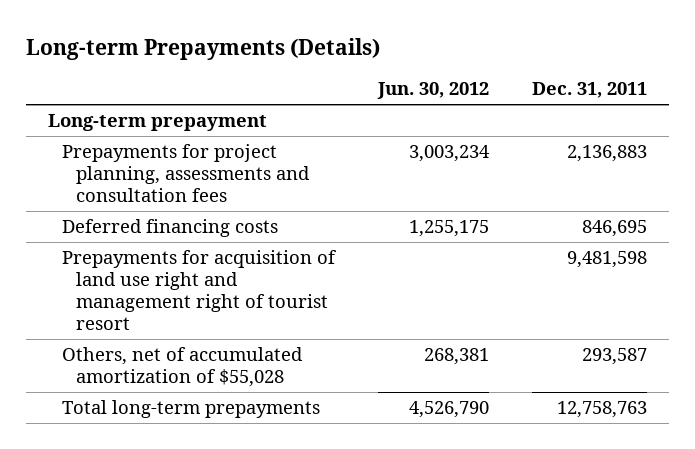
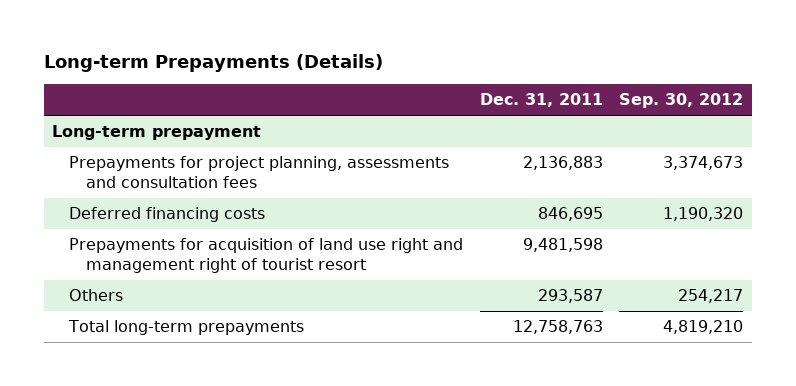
[377,82,490,100] Jun. 30, 2012 -> none
none -> [619,93,744,109] Sep. 30, 2012
[61,347,303,388] Others, net of accumulated amortization of $55,028 -> [69,289,124,302] Others

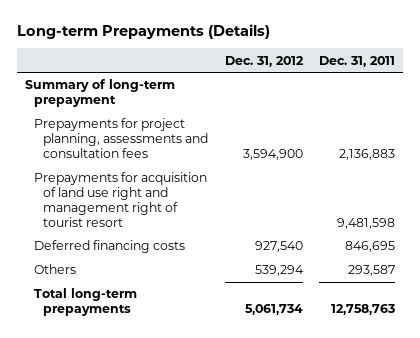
[619,93,744,109] Sep. 30, 2012 -> none
none -> [224,55,304,67] Dec. 31, 2012
[52,125,262,141] Long-term prepayment -> [24,79,175,108] Summary of long-term prepayment
[69,207,266,223] Deferred financing costs -> [33,240,185,254] Deferred financing costs

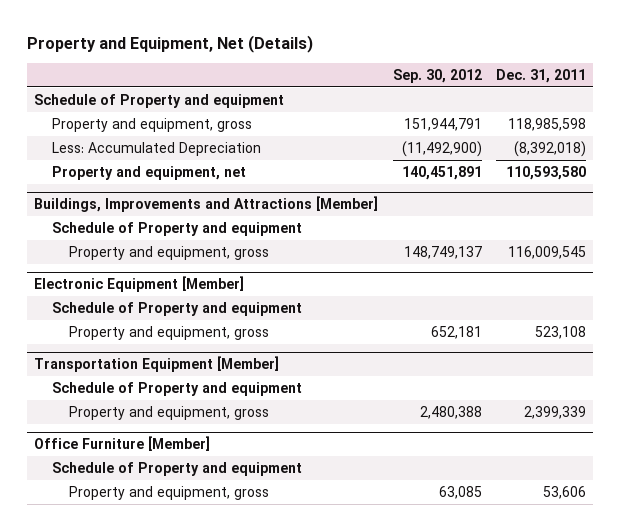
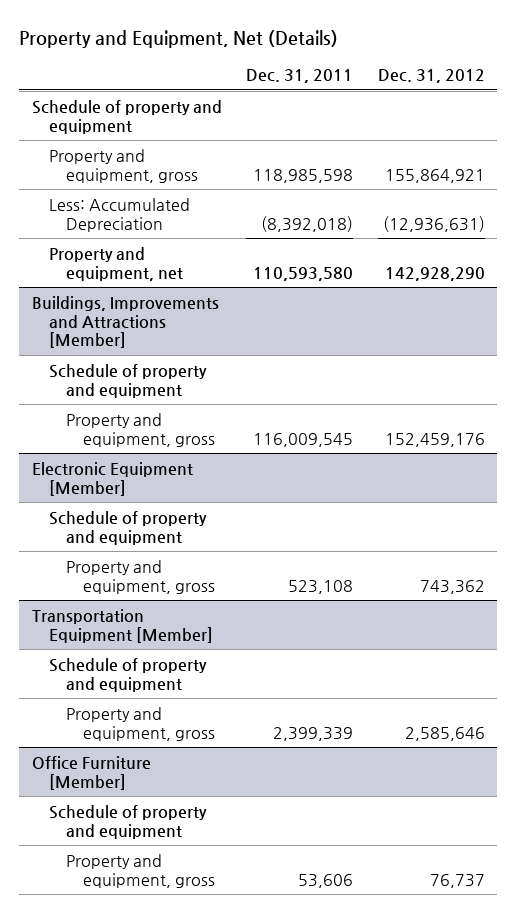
[392,68,482,83] Sep. 30, 2012 -> none
none -> [377,68,485,83] Dec. 31, 2012
[34,93,285,108] Schedule of Property and equipment -> [31,99,222,134] Schedule of property and equipment
[51,221,302,236] Schedule of Property and equipment -> [48,363,207,398] Schedule of property and equipment
[51,301,302,316] Schedule of Property and equipment -> [48,510,207,545] Schedule of property and equipment
[51,381,302,396] Schedule of Property and equipment -> [48,657,207,692] Schedule of property and equipment
[51,461,302,476] Schedule of Property and equipment -> [48,804,207,839] Schedule of property and equipment

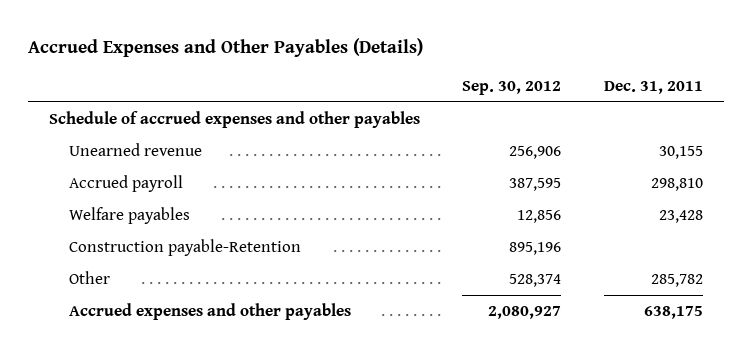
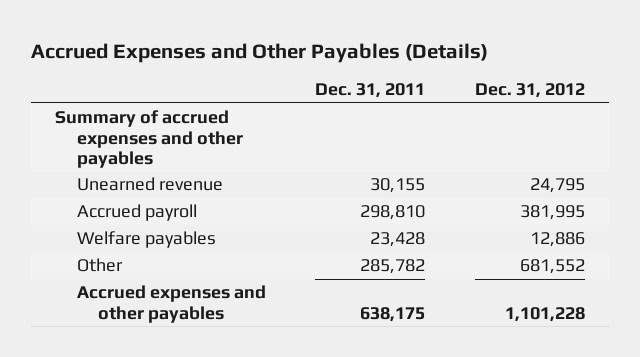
[462,80,562,95] Sep. 30, 2012 -> none
none -> [474,83,585,99] Dec. 31, 2012
[48,111,420,129] Schedule of accrued expenses and other payables -> [55,110,243,168] Summary of accrued expenses and other payables
[69,239,302,257] Construction payable-Retention -> none

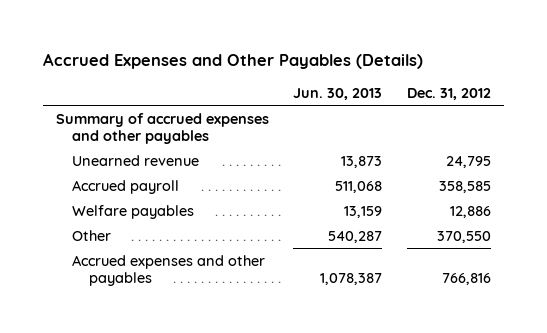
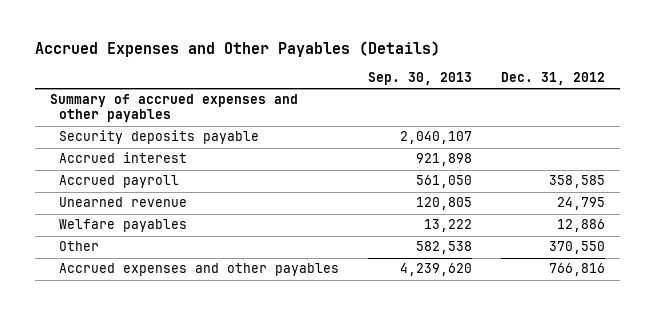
[293,87,383,100] Jun. 30, 2013 -> none
none -> [368,72,473,86] Sep. 30, 2013
none -> [58,130,259,145] Security deposits payable
none -> [58,152,187,164] Accrued interest
[72,154,200,166] Unearned revenue -> [58,197,187,208] Unearned revenue

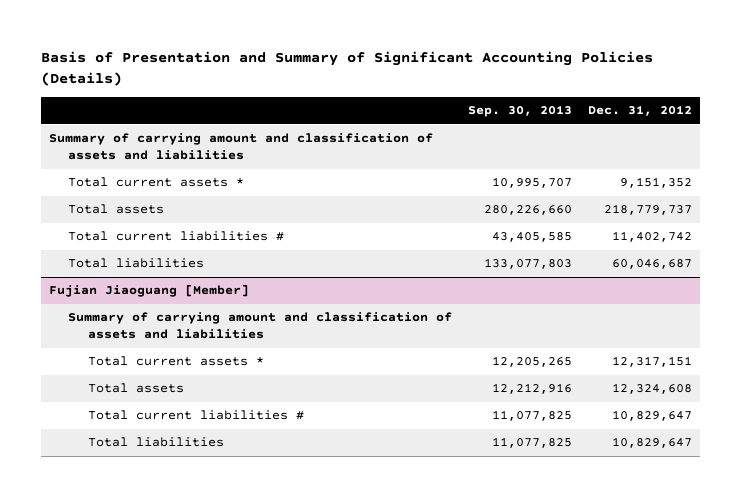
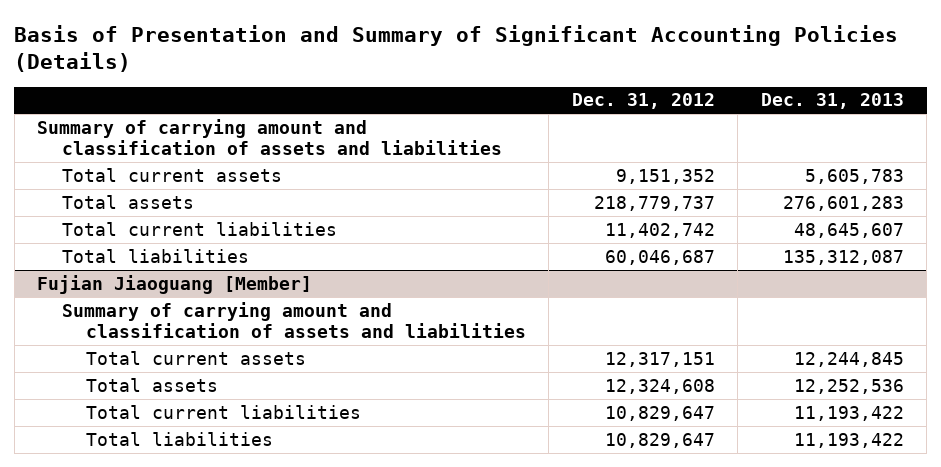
[468,105,573,118] Sep. 30, 2013 -> none
none -> [760,93,904,110] Dec. 31, 2013
[68,177,245,188] Total current assets * -> [61,167,282,182] Total current assets
[68,231,285,242] Total current liabilities # -> [61,221,337,236] Total current liabilities
[87,356,264,367] Total current assets * -> [85,350,306,365] Total current assets
[87,410,304,421] Total current liabilities # -> [85,404,361,419] Total current liabilities

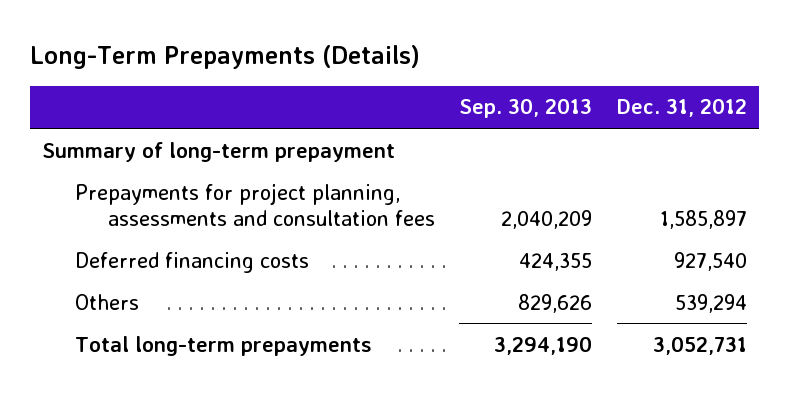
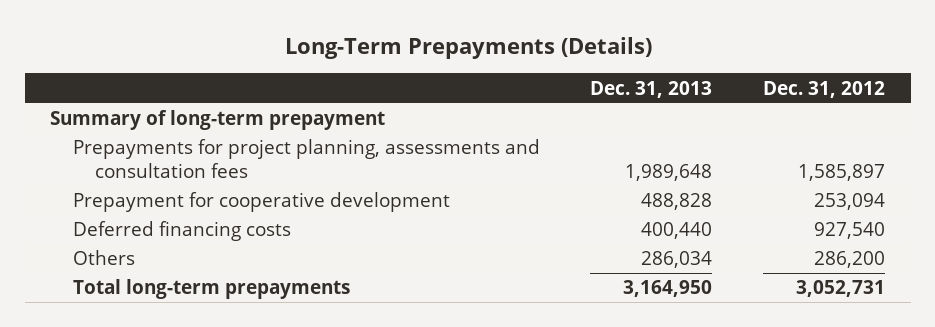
[459,98,593,119] Sep. 30, 2013 -> none
none -> [590,80,713,98] Dec. 31, 2013
none -> [72,192,450,213] Prepayment for cooperative development
[674,293,747,313] 539,294 -> [814,251,886,269] 286,200

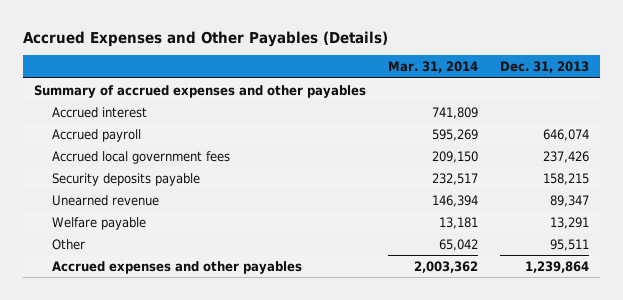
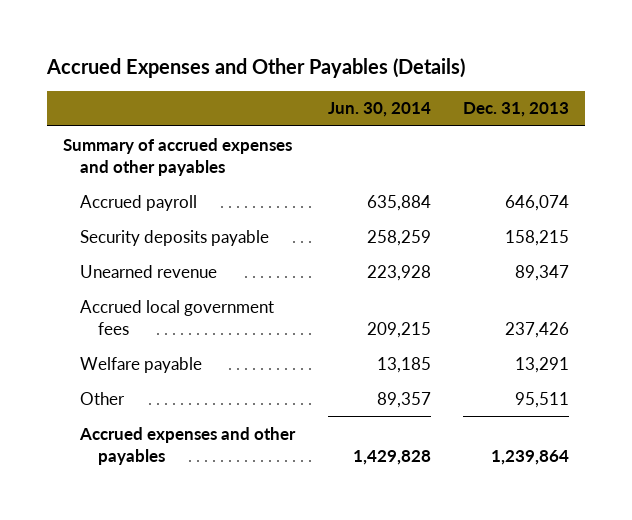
[388,60,479,73] Mar. 31, 2014 -> none
none -> [327,102,431,118] Jun. 30, 2014
[51,106,147,118] Accrued interest -> none
[51,150,230,164] Accrued local government fees -> [80,299,275,335] Accrued local government fees

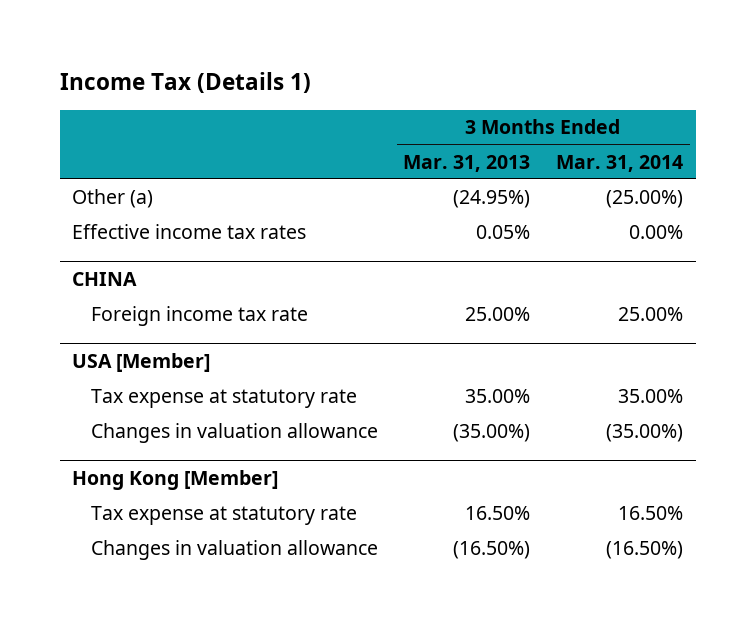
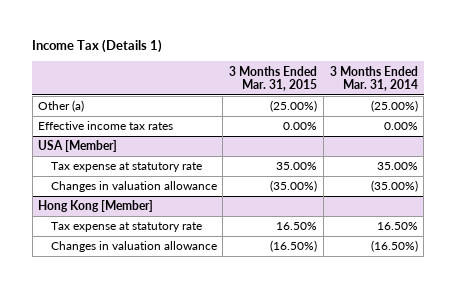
[403,154,531,172] Mar. 31, 2013 -> none
none -> [229,65,318,91] 3 Months Ended Mar. 31, 2015
[72,272,138,287] CHINA -> none
[90,306,308,327] Foreign income tax rate -> none

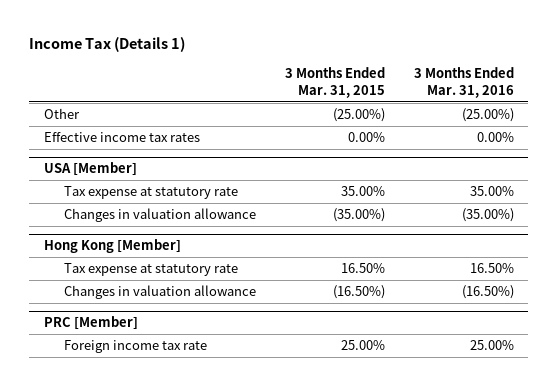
[329,65,418,91] 3 Months Ended Mar. 31, 2014 -> none
none -> [413,67,514,98] 3 Months Ended Mar. 31, 2016
[38,100,85,113] Other (a) -> [43,108,80,120] Other
none -> [43,316,138,331] PRC [Member]
none -> [63,340,207,354] Foreign income tax rate

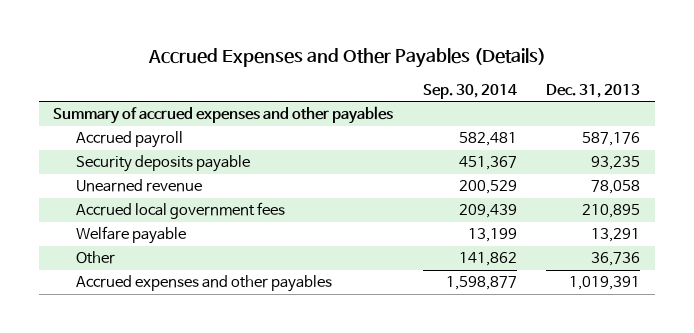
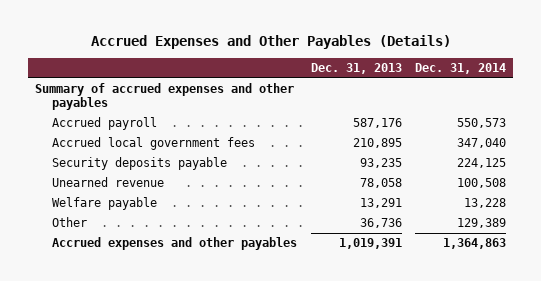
[422,83,517,99] Sep. 30, 2014 -> none
none -> [415,63,507,75] Dec. 31, 2014
[75,202,285,220] Accrued local government fees -> [52,137,256,151] Accrued local government fees

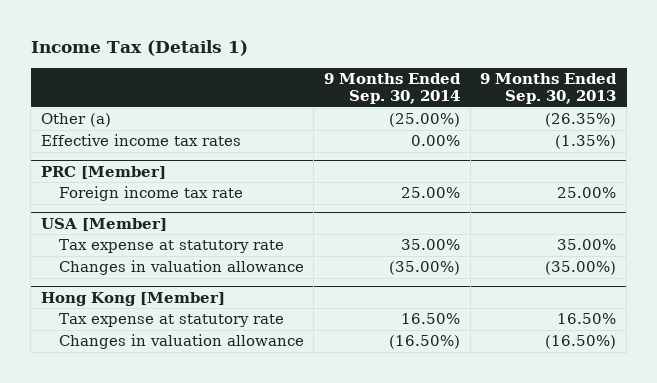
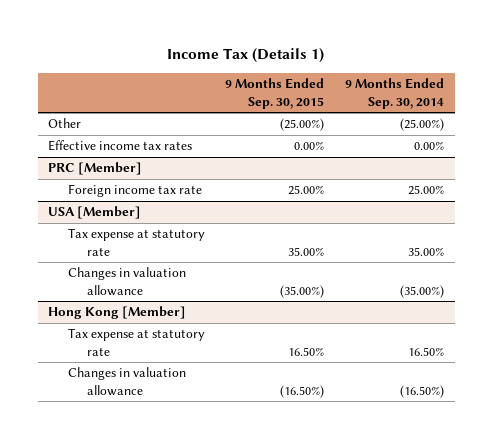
[480,73,618,104] 9 Months Ended Sep. 30, 2013 -> none
none -> [225,78,325,109] 9 Months Ended Sep. 30, 2015
[41,113,112,128] Other (a) -> [48,118,82,129] Other

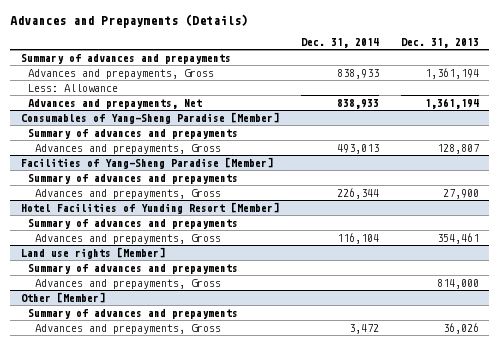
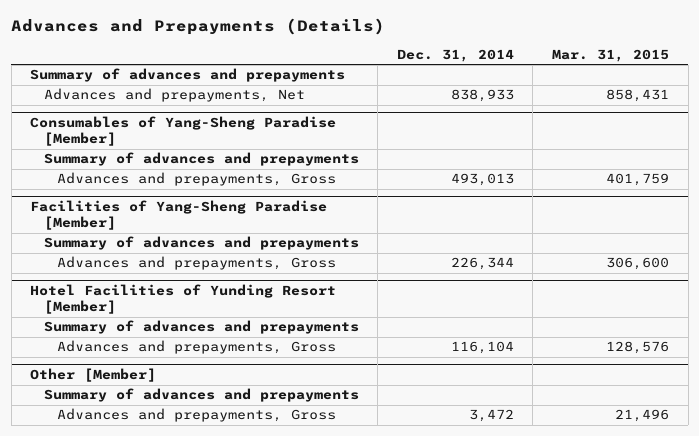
[400,37,479,48] Dec. 31, 2013 -> none
none -> [552,48,670,62] Mar. 31, 2015
[28,68,215,79] Advances and prepayments, Gross -> none
[28,83,119,92] Less: Allowance -> none
[21,246,166,259] Land use rights [Member] -> none
[28,263,239,274] Summary of advances and prepayments -> none
[35,278,222,289] Advances and prepayments, Gross -> none

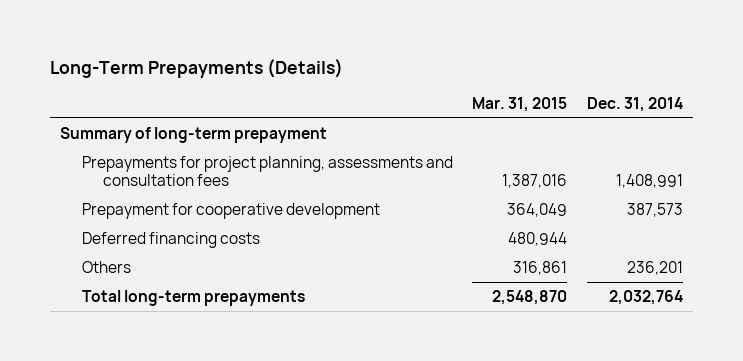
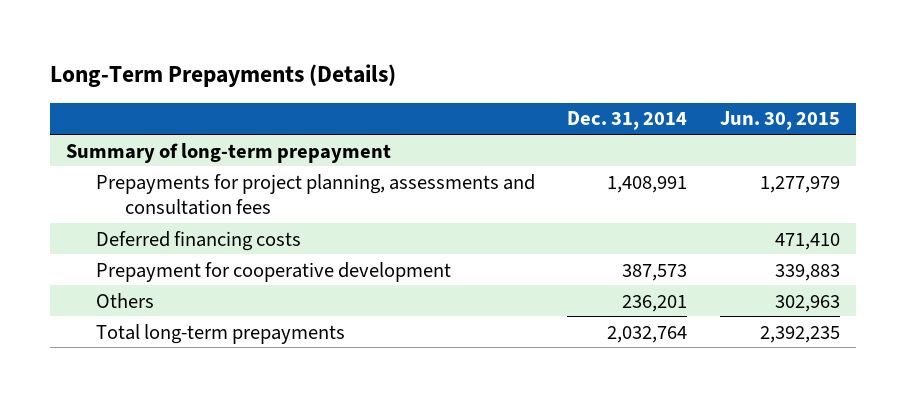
[472,97,568,113] Mar. 31, 2015 -> none
none -> [719,111,840,131] Jun. 30, 2015
[81,203,380,220] Prepayment for cooperative development -> [95,261,451,282] Prepayment for cooperative development

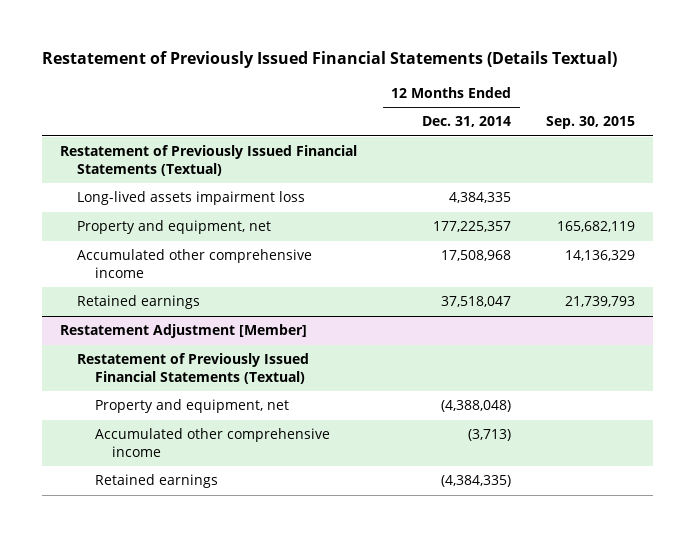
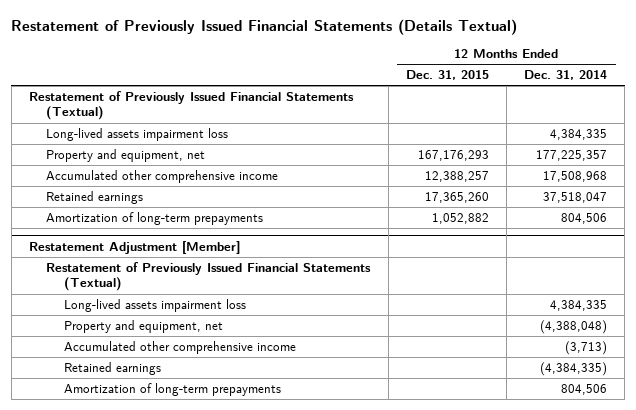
[546,116,636,130] Sep. 30, 2015 -> none
none -> [405,70,489,81] Dec. 31, 2015
none -> [46,211,264,225] Amortization of long-term prepayments
none -> [64,298,247,312] Long-lived assets impairment loss
none -> [64,382,282,396] Amortization of long-term prepayments

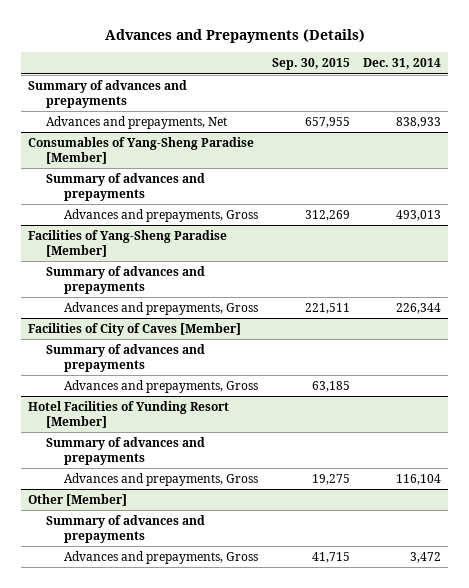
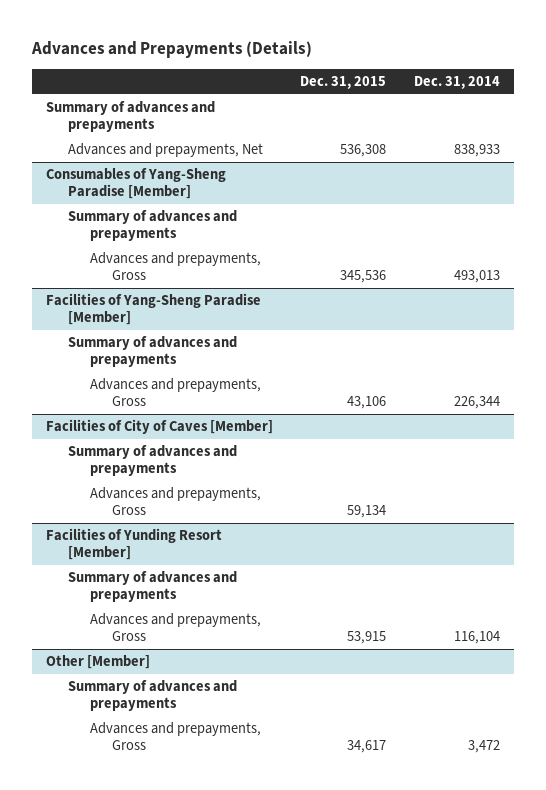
[271,58,350,71] Sep. 30, 2015 -> none
none -> [300,76,387,90] Dec. 31, 2015
[27,401,229,428] Hotel Facilities of Yunding Resort [Member] -> [45,528,222,561] Facilities of Yunding Resort [Member]

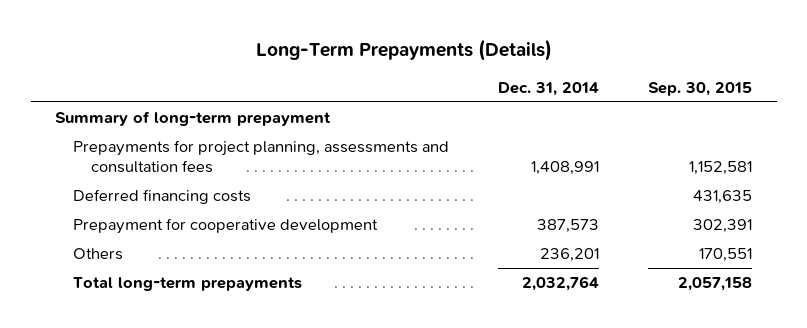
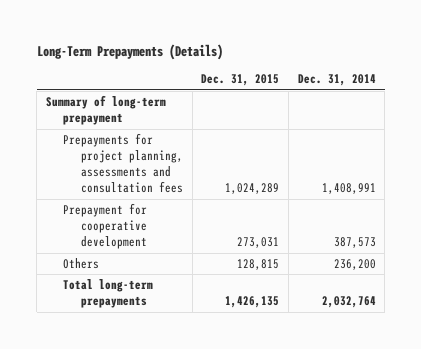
[648,81,753,96] Sep. 30, 2015 -> none
none -> [201,74,280,87] Dec. 31, 2015
[73,189,252,205] Deferred financing costs -> none
[540,248,600,263] 236,201 -> [333,259,376,271] 236,200

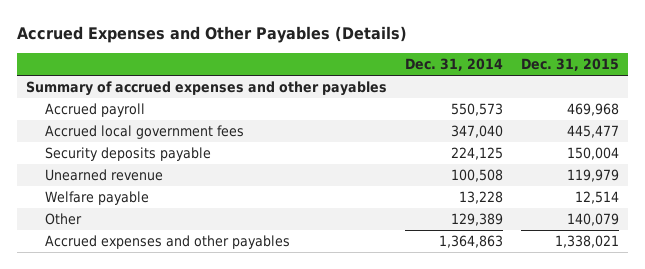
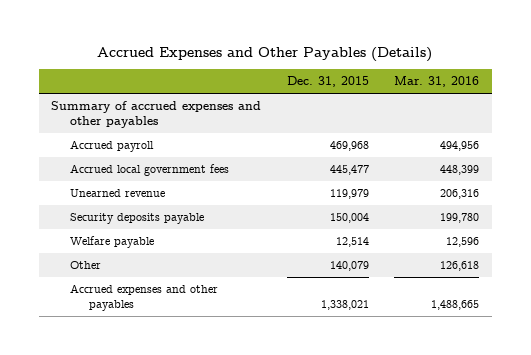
[405,58,504,72] Dec. 31, 2014 -> none
none -> [394,76,480,88] Mar. 31, 2016
[45,147,212,162] Security deposits payable -> [70,213,205,225] Security deposits payable

